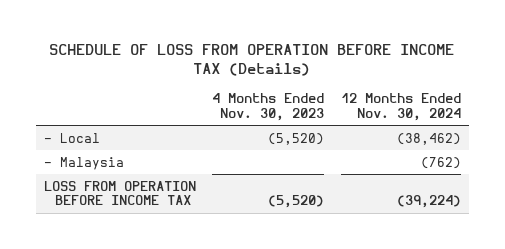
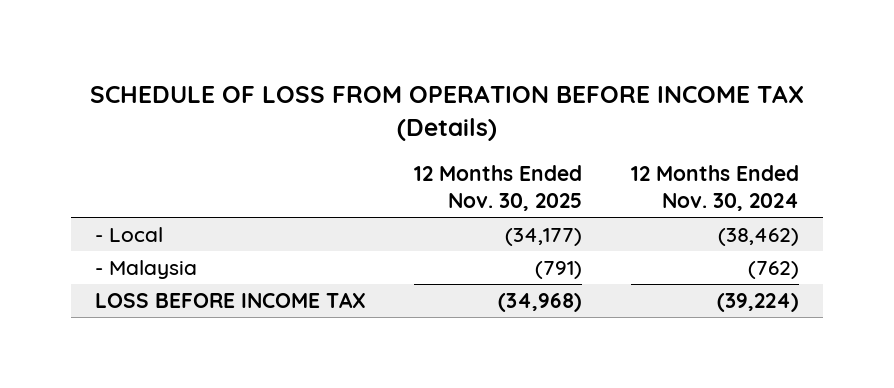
[212,93,325,122] 4 Months Ended Nov. 30, 2023 -> none
none -> [414,165,583,211] 12 Months Ended Nov. 30, 2025
[44,180,197,206] LOSS FROM OPERATION BEFORE INCOME TAX -> [94,292,366,309] LOSS BEFORE INCOME TAX

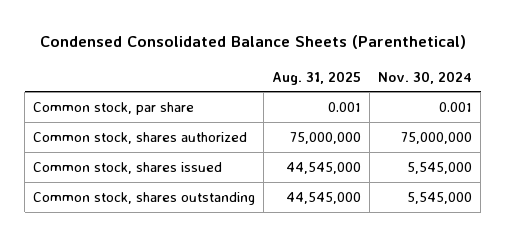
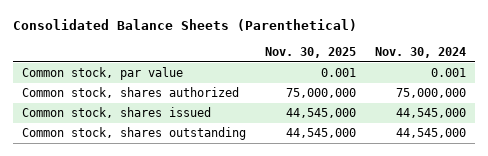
[39,35,466,50] Condensed Consolidated Balance Sheets (Parenthetical) -> [12,19,357,32] Consolidated Balance Sheets (Parenthetical)
[272,70,362,85] Aug. 31, 2025 -> none
none -> [264,46,356,58] Nov. 30, 2025
[33,101,195,115] Common stock, par share -> [22,67,184,81] Common stock, par value
[407,161,473,174] 5,545,000 -> [395,108,466,119] 44,545,000
[407,191,473,204] 5,545,000 -> [395,128,466,139] 44,545,000

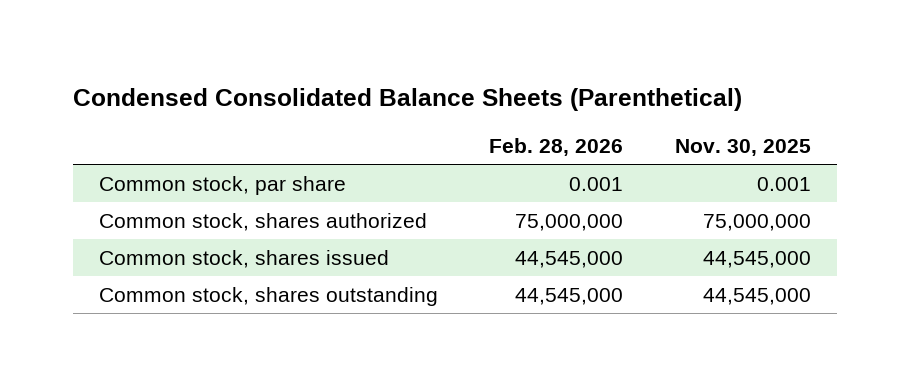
[12,19,357,32] Consolidated Balance Sheets (Parenthetical) -> [72,87,742,111] Condensed Consolidated Balance Sheets (Parenthetical)
[374,46,466,58] Nov. 30, 2024 -> none
none -> [489,137,624,156] Feb. 28, 2026
[22,67,184,81] Common stock, par value -> [98,175,346,195] Common stock, par share

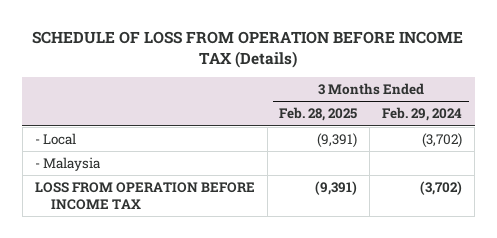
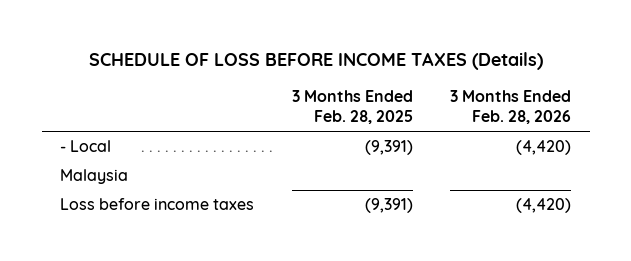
[32,31,464,68] SCHEDULE OF LOSS FROM OPERATION BEFORE INCOME TAX (Details) -> [88,52,543,71] SCHEDULE OF LOSS BEFORE INCOME TAXES (Details)
[382,107,463,122] Feb. 29, 2024 -> none
none -> [449,89,571,125] 3 Months Ended Feb. 28, 2026
[34,156,100,171] - Malaysia -> [60,168,129,184] Malaysia
[34,181,255,211] LOSS FROM OPERATION BEFORE INCOME TAX -> [60,197,255,210] Loss before income taxes

